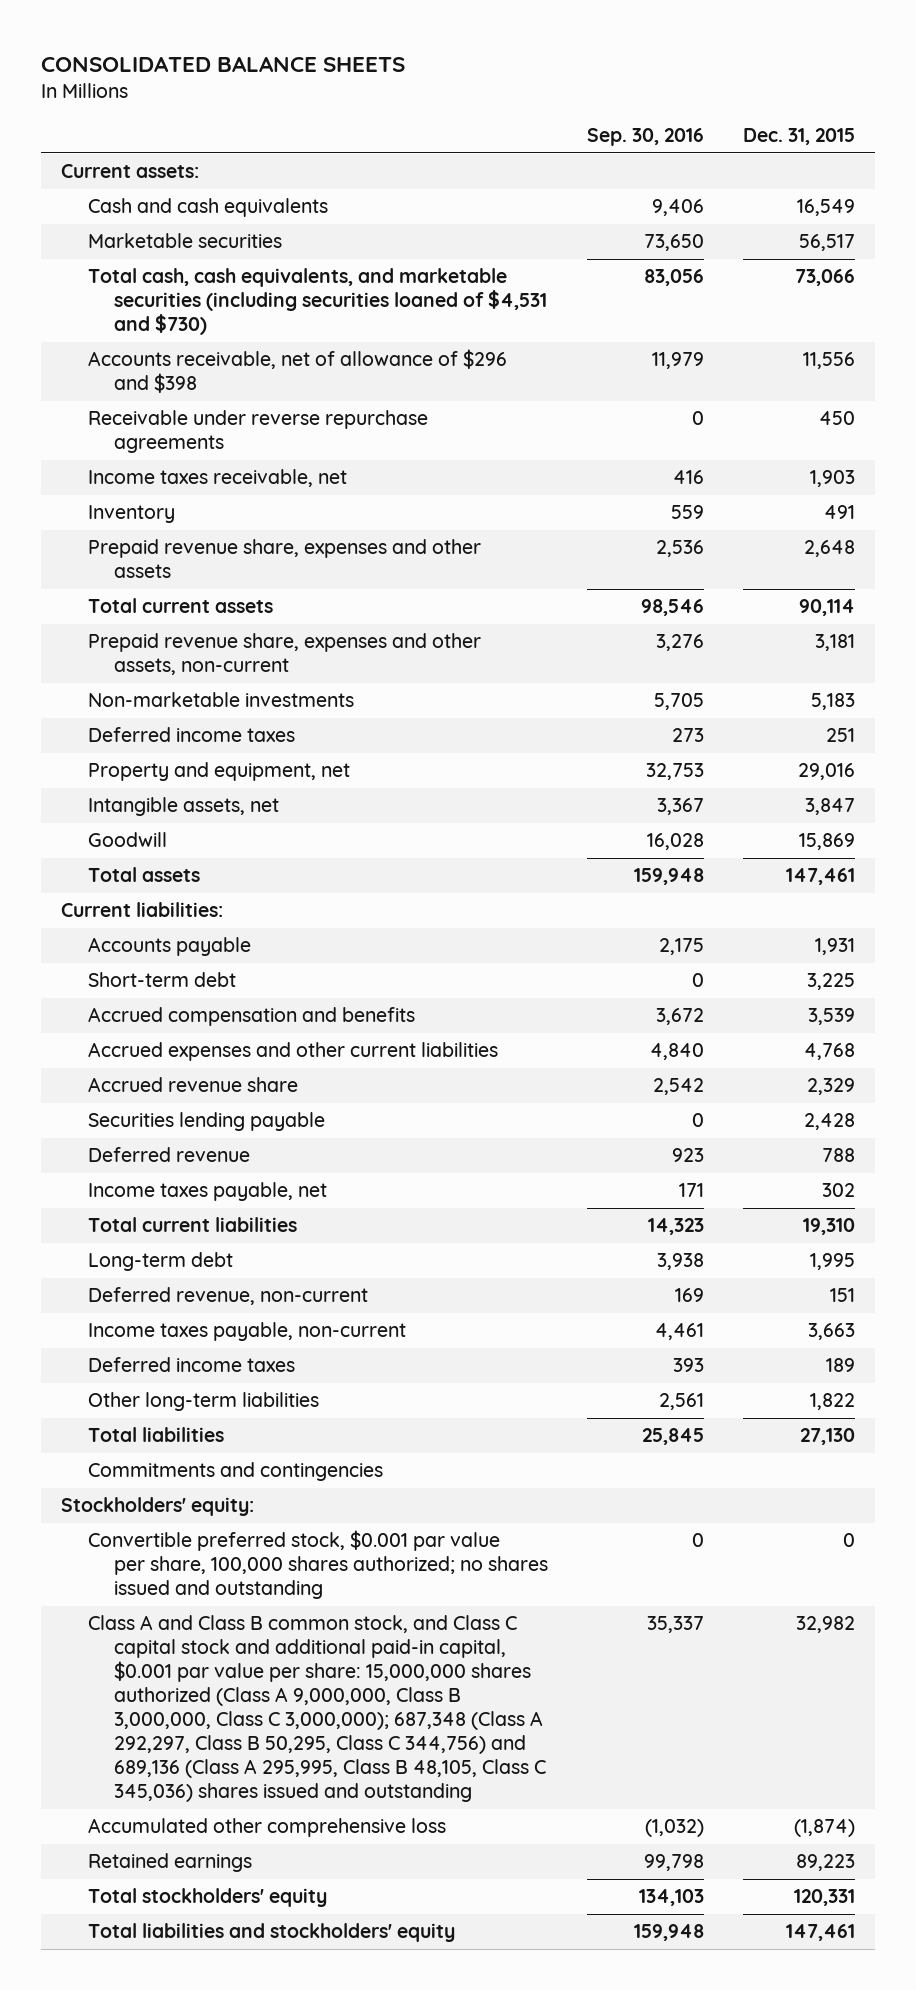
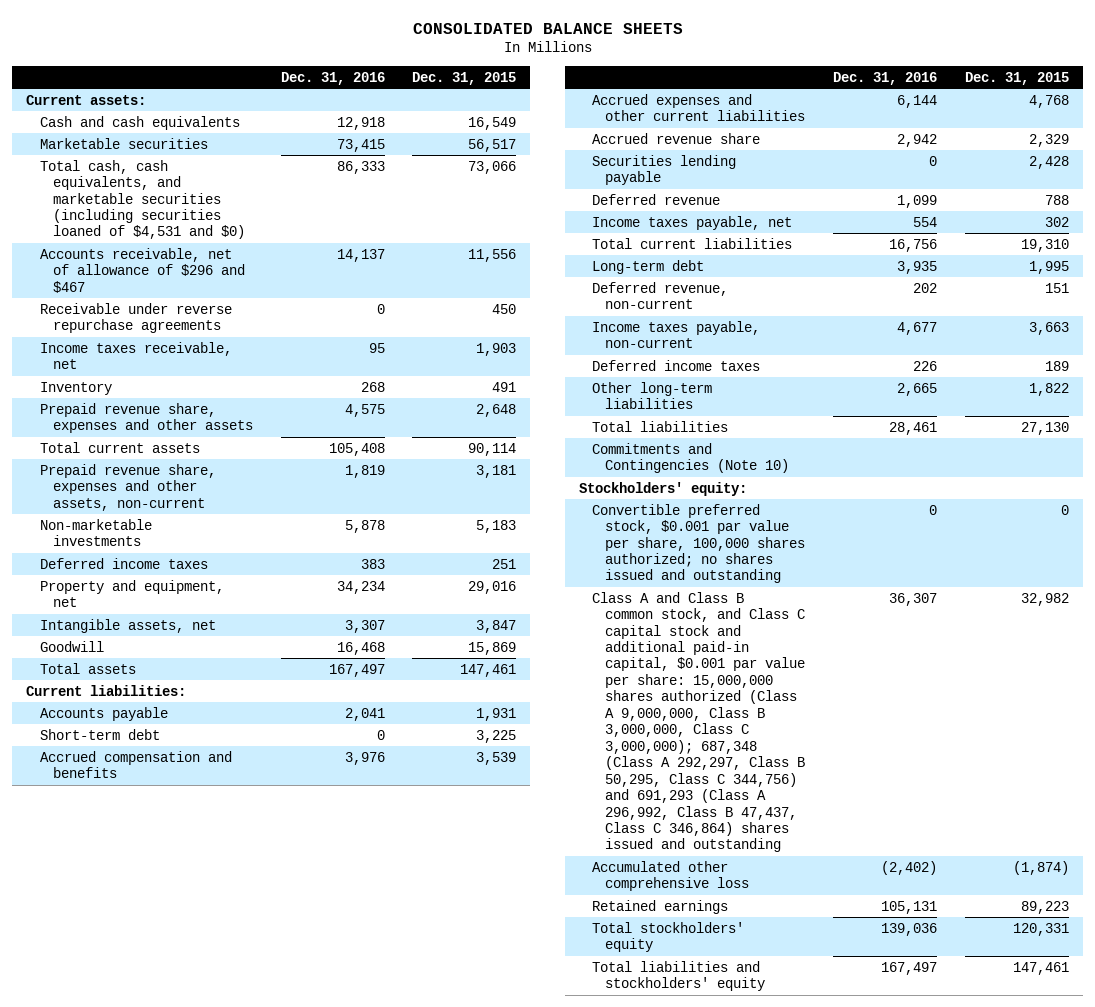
[587,128,705,147] Sep. 30, 2016 -> none
none -> [280,71,385,85] Dec. 31, 2016
[87,268,548,336] Total cash, cash equivalents, and marketable securities (including securities loaned of $4,531 and $730) -> [39,159,245,240] Total cash, cash equivalents, and marketable securities (including securities loaned of $4,531 and $0)
[87,349,507,394] Accounts receivable, net of allowance of $296 and $398 -> [39,247,245,293] Accounts receivable, net of allowance of $296 and $467
[87,1462,383,1482] Commitments and contingencies -> [592,442,790,474] Commitments and Contingencies (Note 10)
[87,1615,547,1803] Class A and Class B common stock, and Class C capital stock and additional paid-in capital, $0.001 par value per share: 15,000,000 shares authorized (Class A 9,000,000, Class B 3,000,000, Class C 3,000,000); 687,348 (Class A 292,297, Class B 50,295, Class C 344,756) and 689,136 (Class A 295,995, Class B 48,105, Class C 345,036) shares issued and outstanding -> [592,591,806,853] Class A and Class B common stock, and Class C capital stock and additional paid-in capital, $0.001 par value per share: 15,000,000 shares authorized (Class A 9,000,000, Class B 3,000,000, Class C 3,000,000); 687,348 (Class A 292,297, Class B 50,295, Class C 344,756) and 691,293 (Class A 296,992, Class B 47,437, Class C 346,864) shares issued and outstanding

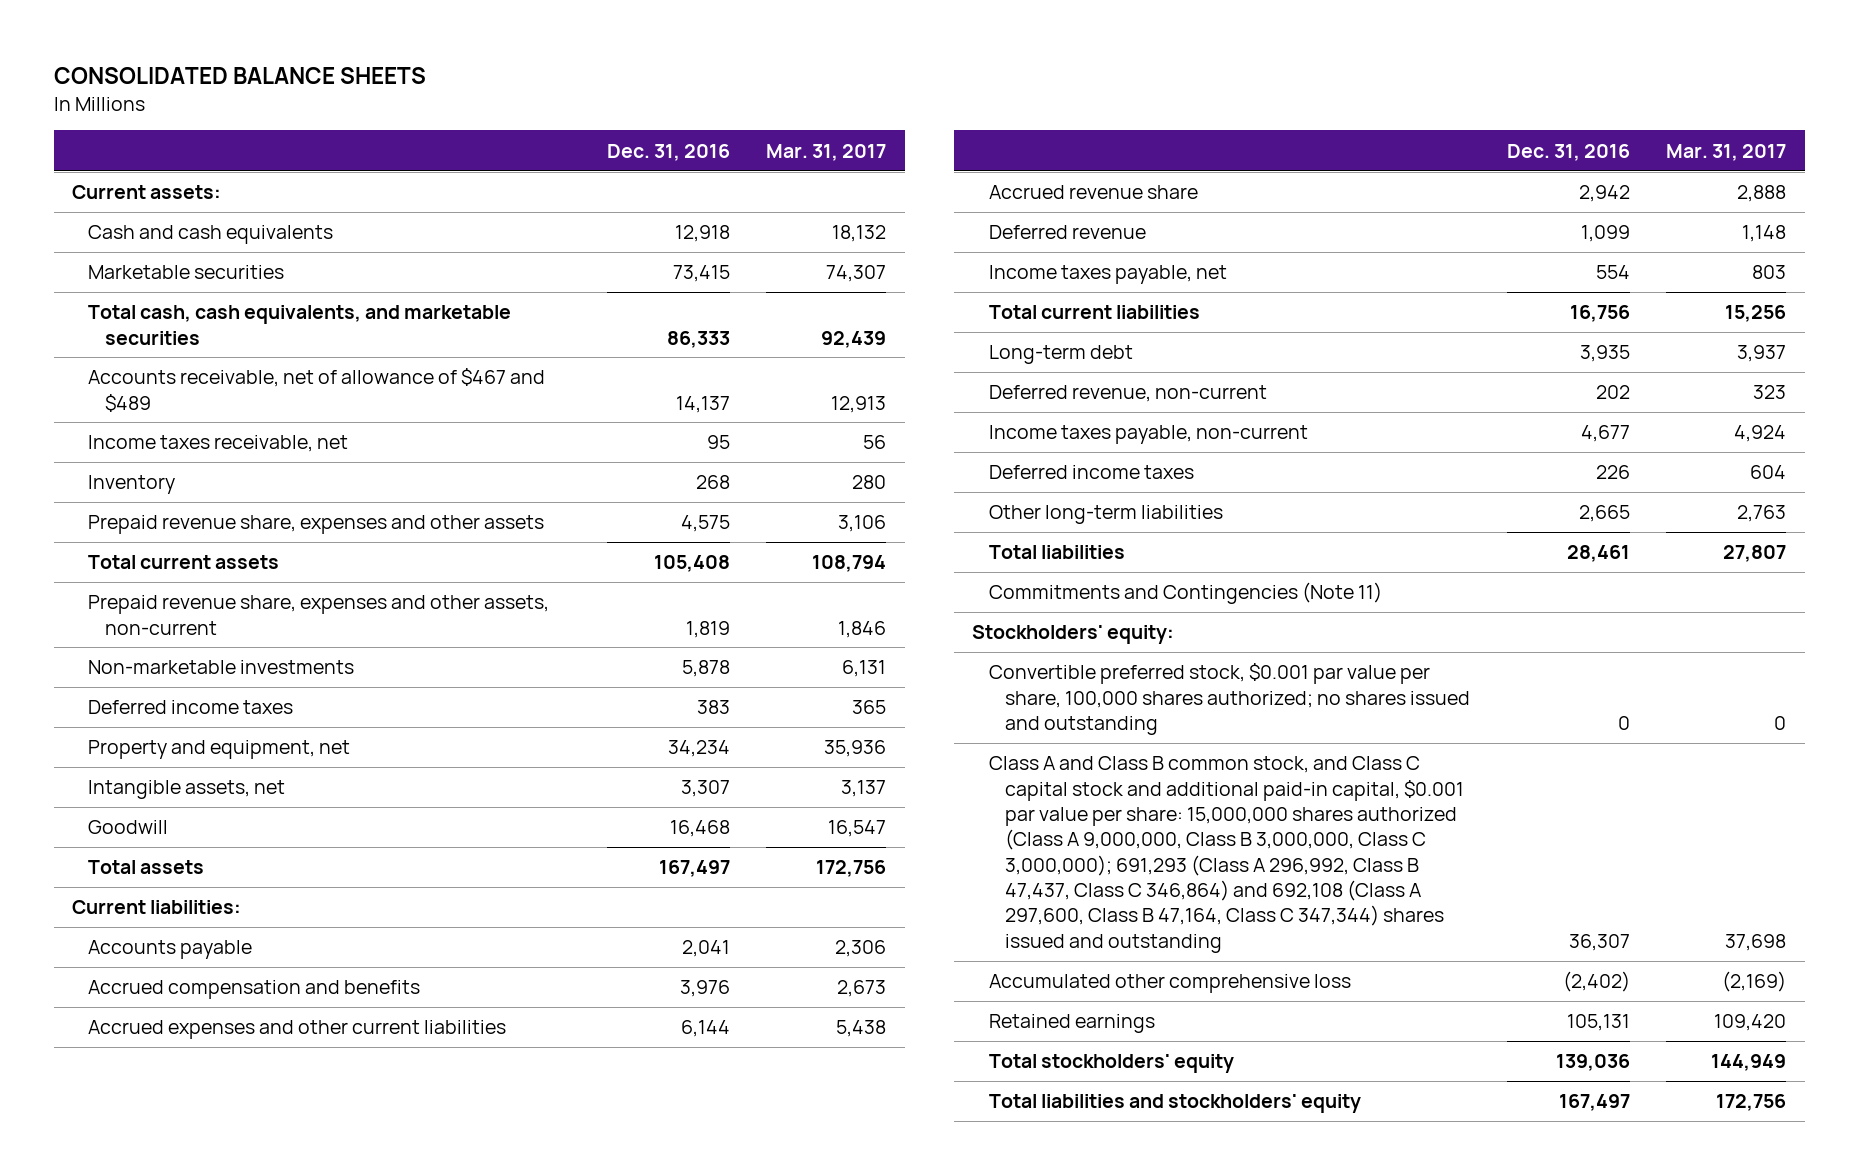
[412,71,517,85] Dec. 31, 2015 -> none
none -> [766,143,887,161] Mar. 31, 2017
[39,302,232,334] Receivable under reverse repurchase agreements -> none
[39,159,245,240] Total cash, cash equivalents, and marketable securities (including securities loaned of $4,531 and $0) -> [88,305,512,345] Total cash, cash equivalents, and marketable securities
[39,247,245,293] Accounts receivable, net of allowance of $296 and $467 -> [88,368,546,412] Accounts receivable, net of allowance of $467 and $489
[39,728,160,740] Short-term debt -> none
[592,154,737,186] Securities lending payable -> none
[592,442,790,474] Commitments and Contingencies (Note 10) -> [988,582,1382,605] Commitments and Contingencies (Note 11)
[592,591,806,853] Class A and Class B common stock, and Class C capital stock and additional paid-in capital, $0.001 par value per share: 15,000,000 shares authorized (Class A 9,000,000, Class B 3,000,000, Class C 3,000,000); 687,348 (Class A 292,297, Class B 50,295, Class C 344,756) and 691,293 (Class A 296,992, Class B 47,437, Class C 346,864) shares issued and outstanding -> [988,756,1464,953] Class A and Class B common stock, and Class C capital stock and additional paid-in capital, $0.001 par value per share: 15,000,000 shares authorized (Class A 9,000,000, Class B 3,000,000, Class C 3,000,000); 691,293 (Class A 296,992, Class B 47,437, Class C 346,864) and 692,108 (Class A 297,600, Class B 47,164, Class C 347,344) shares issued and outstanding

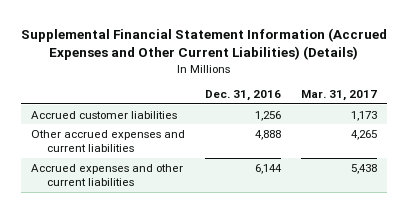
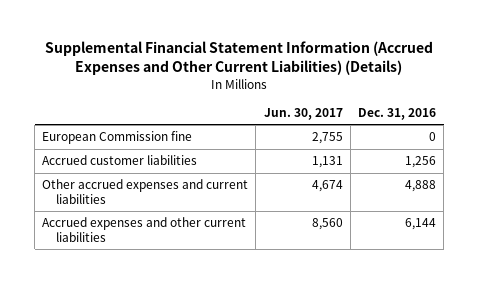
[300,90,377,102] Mar. 31, 2017 -> none
none -> [263,108,343,121] Jun. 30, 2017
none -> [42,131,193,145] European Commission fine

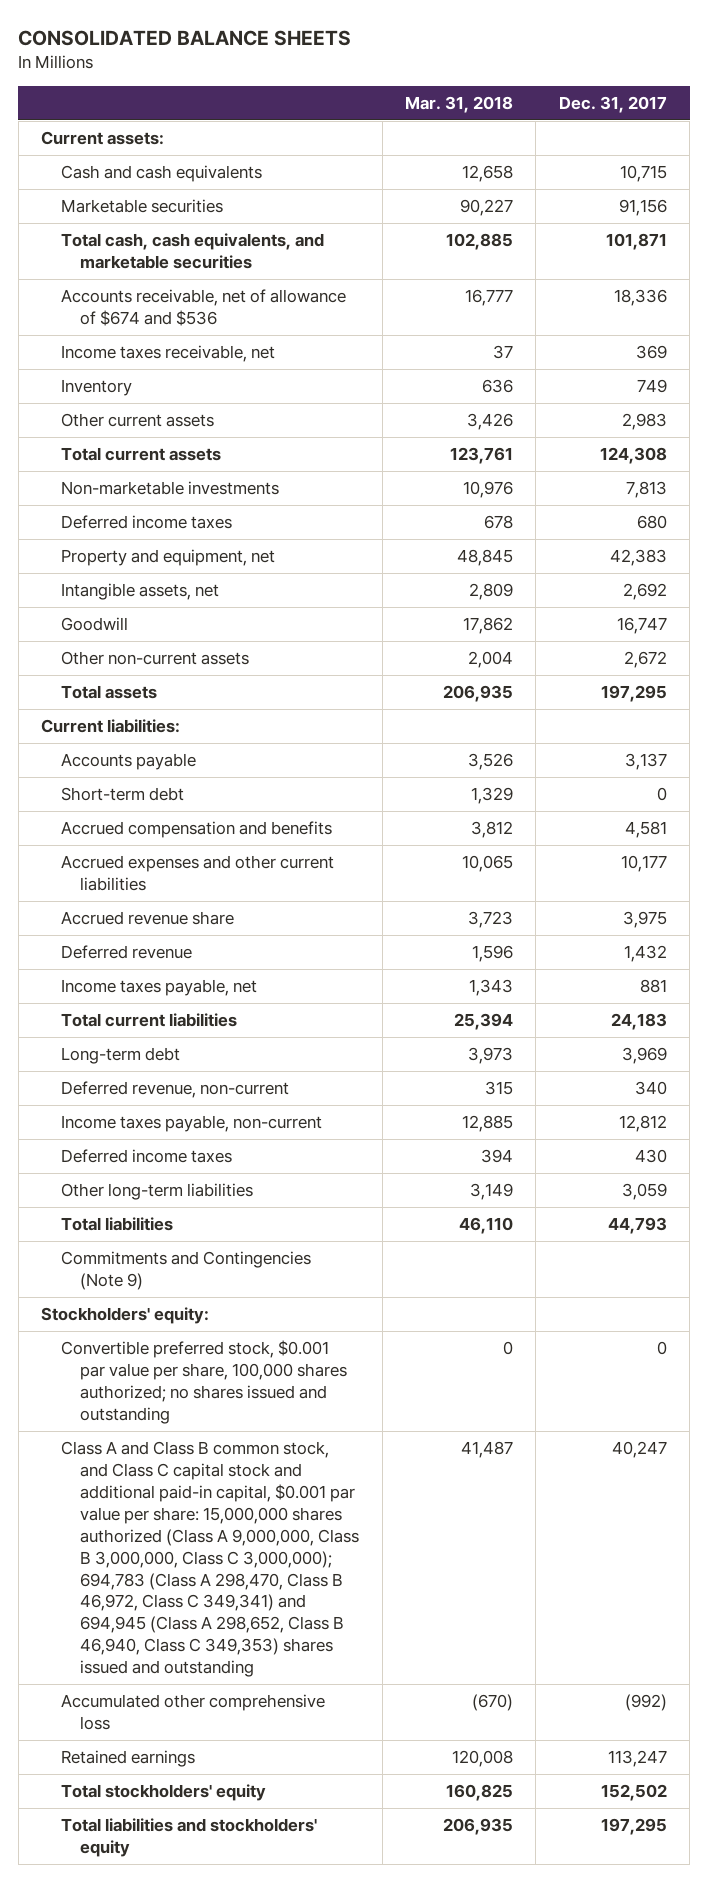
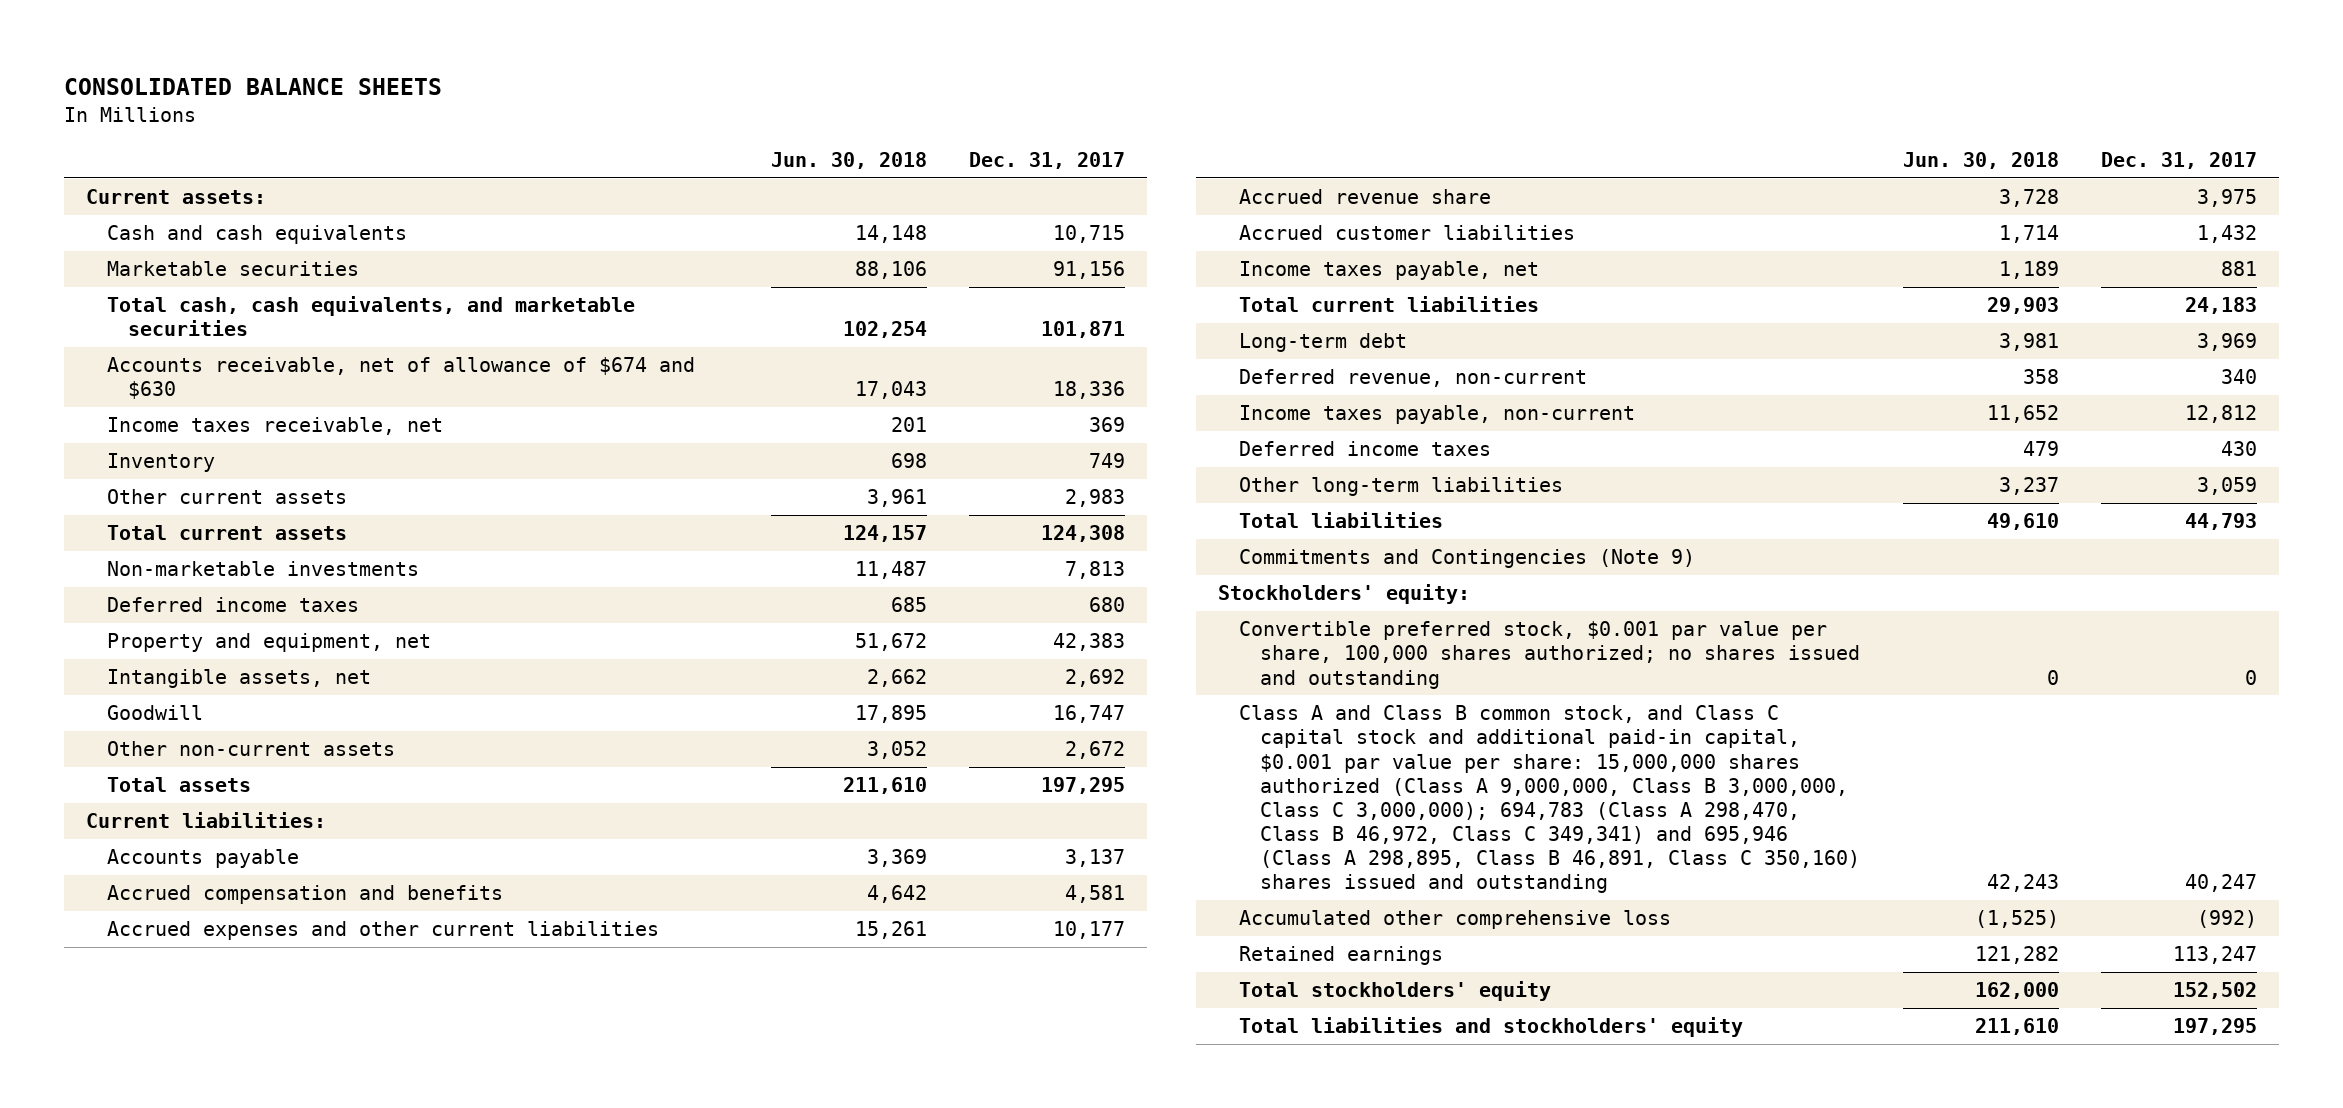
[405,95,514,113] Mar. 31, 2018 -> none
none -> [770,152,927,170] Jun. 30, 2018
[60,289,346,327] Accounts receivable, net of allowance of $674 and $536 -> [106,357,695,400] Accounts receivable, net of allowance of $674 and $630
[60,787,184,802] Short-term debt -> none
[60,945,192,960] Deferred revenue -> [1238,225,1575,241] Accrued customer liabilities
[60,1441,360,1678] Class A and Class B common stock, and Class C capital stock and additional paid-in capital, $0.001 par value per share: 15,000,000 shares authorized (Class A 9,000,000, Class B 3,000,000, Class C 3,000,000); 694,783 (Class A 298,470, Class B 46,972, Class C 349,341) and 694,945 (Class A 298,652, Class B 46,940, Class C 349,353) shares issued and outstanding -> [1238,705,1860,894] Class A and Class B common stock, and Class C capital stock and additional paid-in capital, $0.001 par value per share: 15,000,000 shares authorized (Class A 9,000,000, Class B 3,000,000, Class C 3,000,000); 694,783 (Class A 298,470, Class B 46,972, Class C 349,341) and 695,946 (Class A 298,895, Class B 46,891, Class C 350,160) shares issued and outstanding

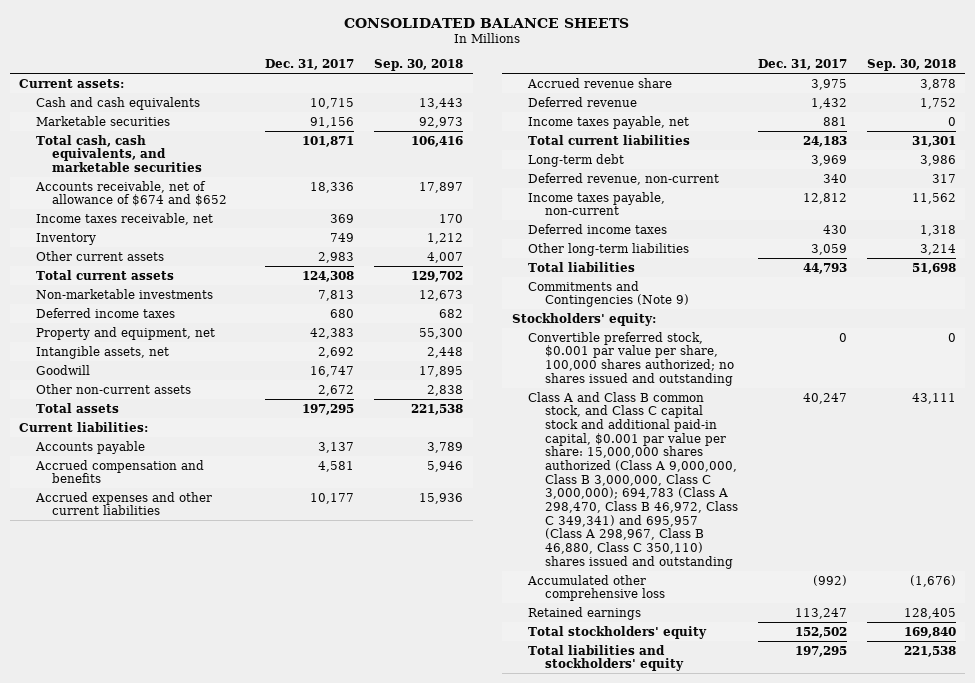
[770,152,927,170] Jun. 30, 2018 -> none
none -> [374,59,464,72] Sep. 30, 2018
[106,357,695,400] Accounts receivable, net of allowance of $674 and $630 -> [34,180,228,207] Accounts receivable, net of allowance of $674 and $652
[1238,225,1575,241] Accrued customer liabilities -> [528,96,638,107] Deferred revenue
[1238,705,1860,894] Class A and Class B common stock, and Class C capital stock and additional paid-in capital, $0.001 par value per share: 15,000,000 shares authorized (Class A 9,000,000, Class B 3,000,000, Class C 3,000,000); 694,783 (Class A 298,470, Class B 46,972, Class C 349,341) and 695,946 (Class A 298,895, Class B 46,891, Class C 350,160) shares issued and outstanding -> [528,391,738,569] Class A and Class B common stock, and Class C capital stock and additional paid-in capital, $0.001 par value per share: 15,000,000 shares authorized (Class A 9,000,000, Class B 3,000,000, Class C 3,000,000); 694,783 (Class A 298,470, Class B 46,972, Class C 349,341) and 695,957 (Class A 298,967, Class B 46,880, Class C 350,110) shares issued and outstanding

